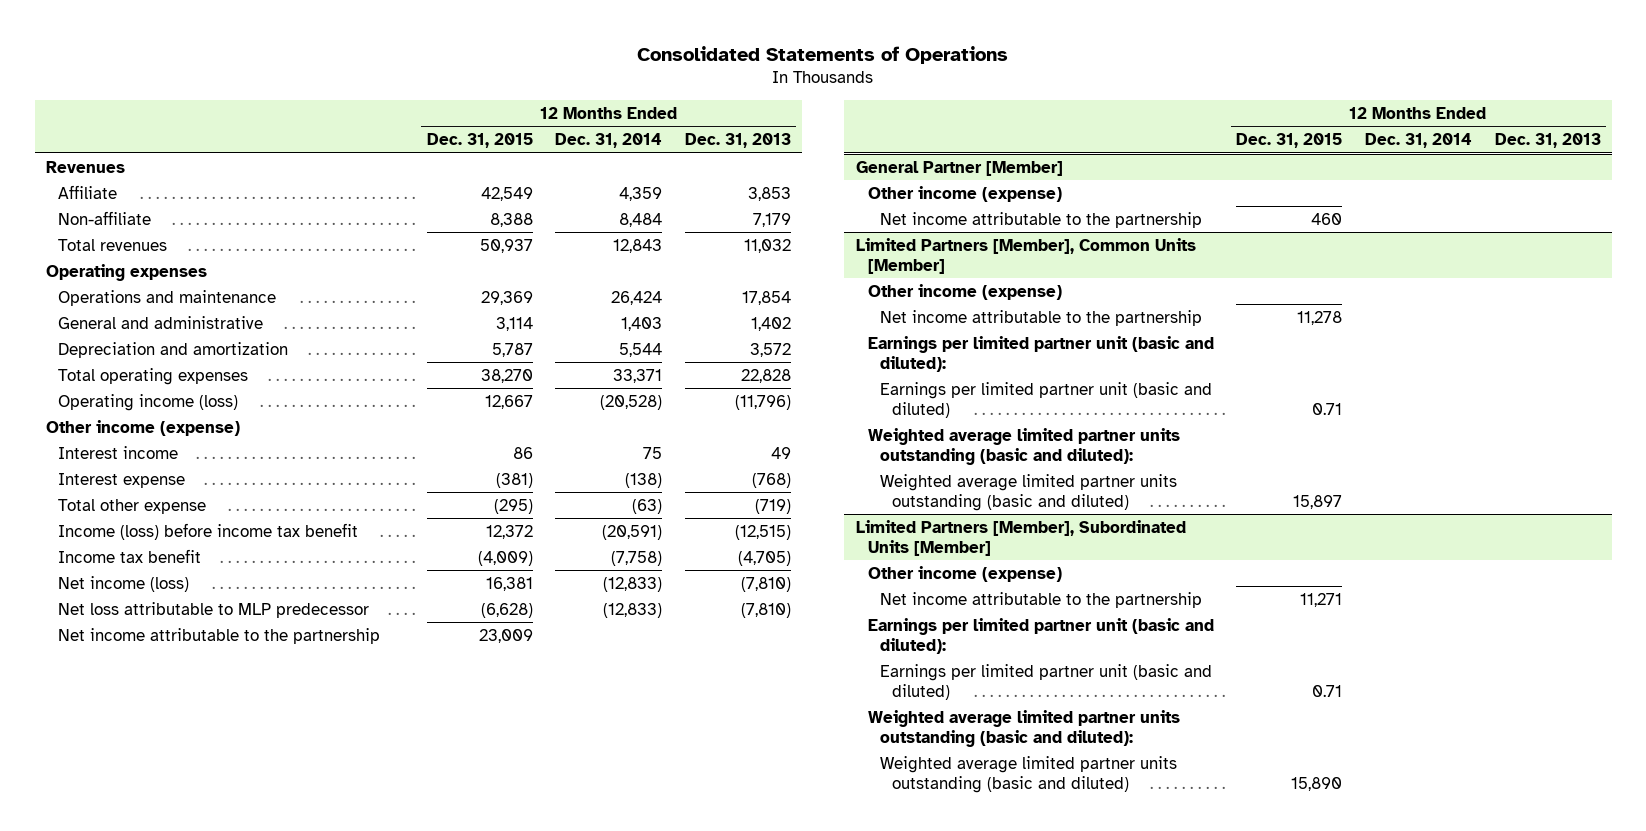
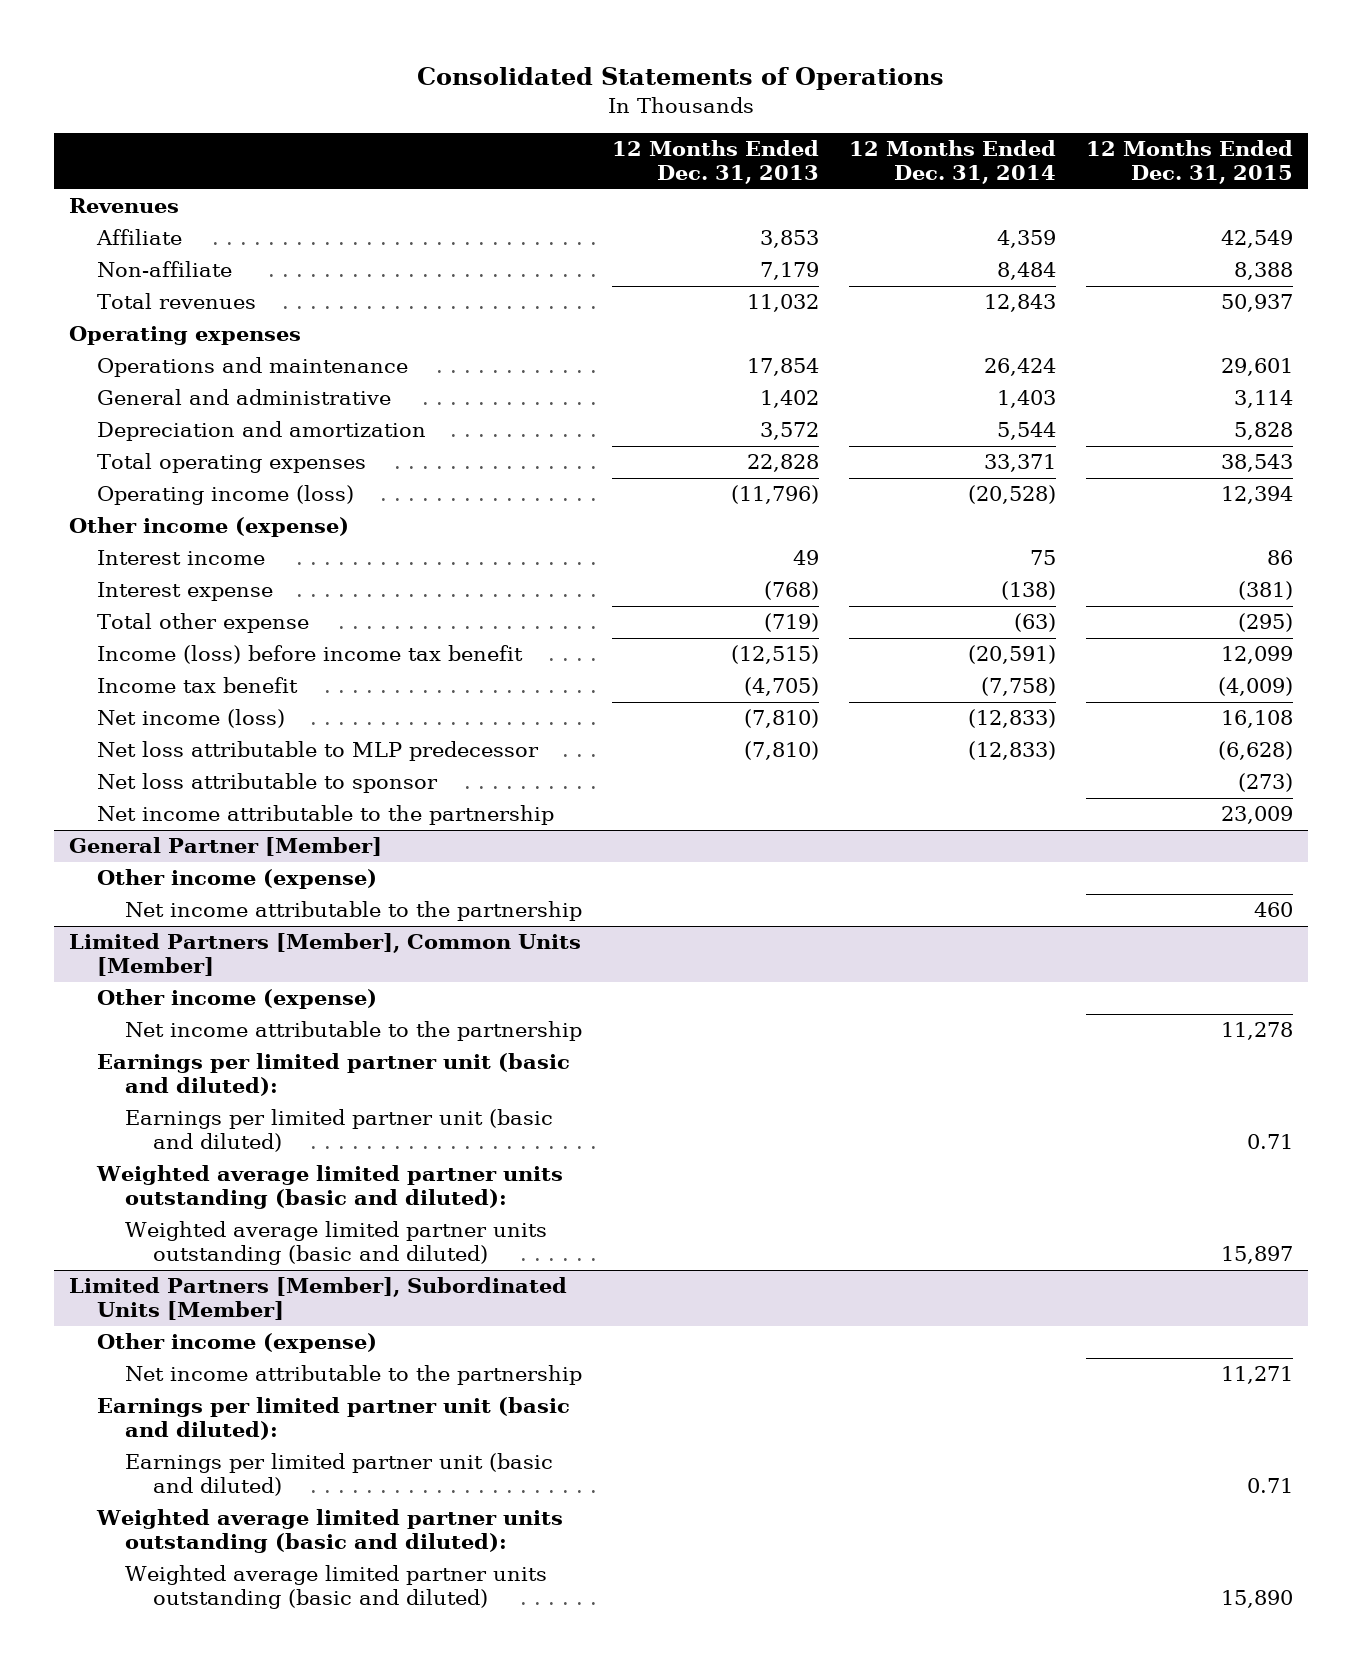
[480,290,533,305] 29,369 -> [1221,358,1294,377] 29,601
[491,342,533,357] 5,787 -> [1234,422,1294,441] 5,828
[480,368,533,383] 38,270 -> [1221,454,1294,473] 38,543
[484,394,533,409] 12,667 -> [1221,486,1294,505] 12,394
[485,524,533,539] 12,372 -> [1221,646,1294,665] 12,099
[485,576,533,591] 16,381 -> [1221,710,1294,729] 16,108
none -> [96,773,438,794] Net loss attributable to sponsor

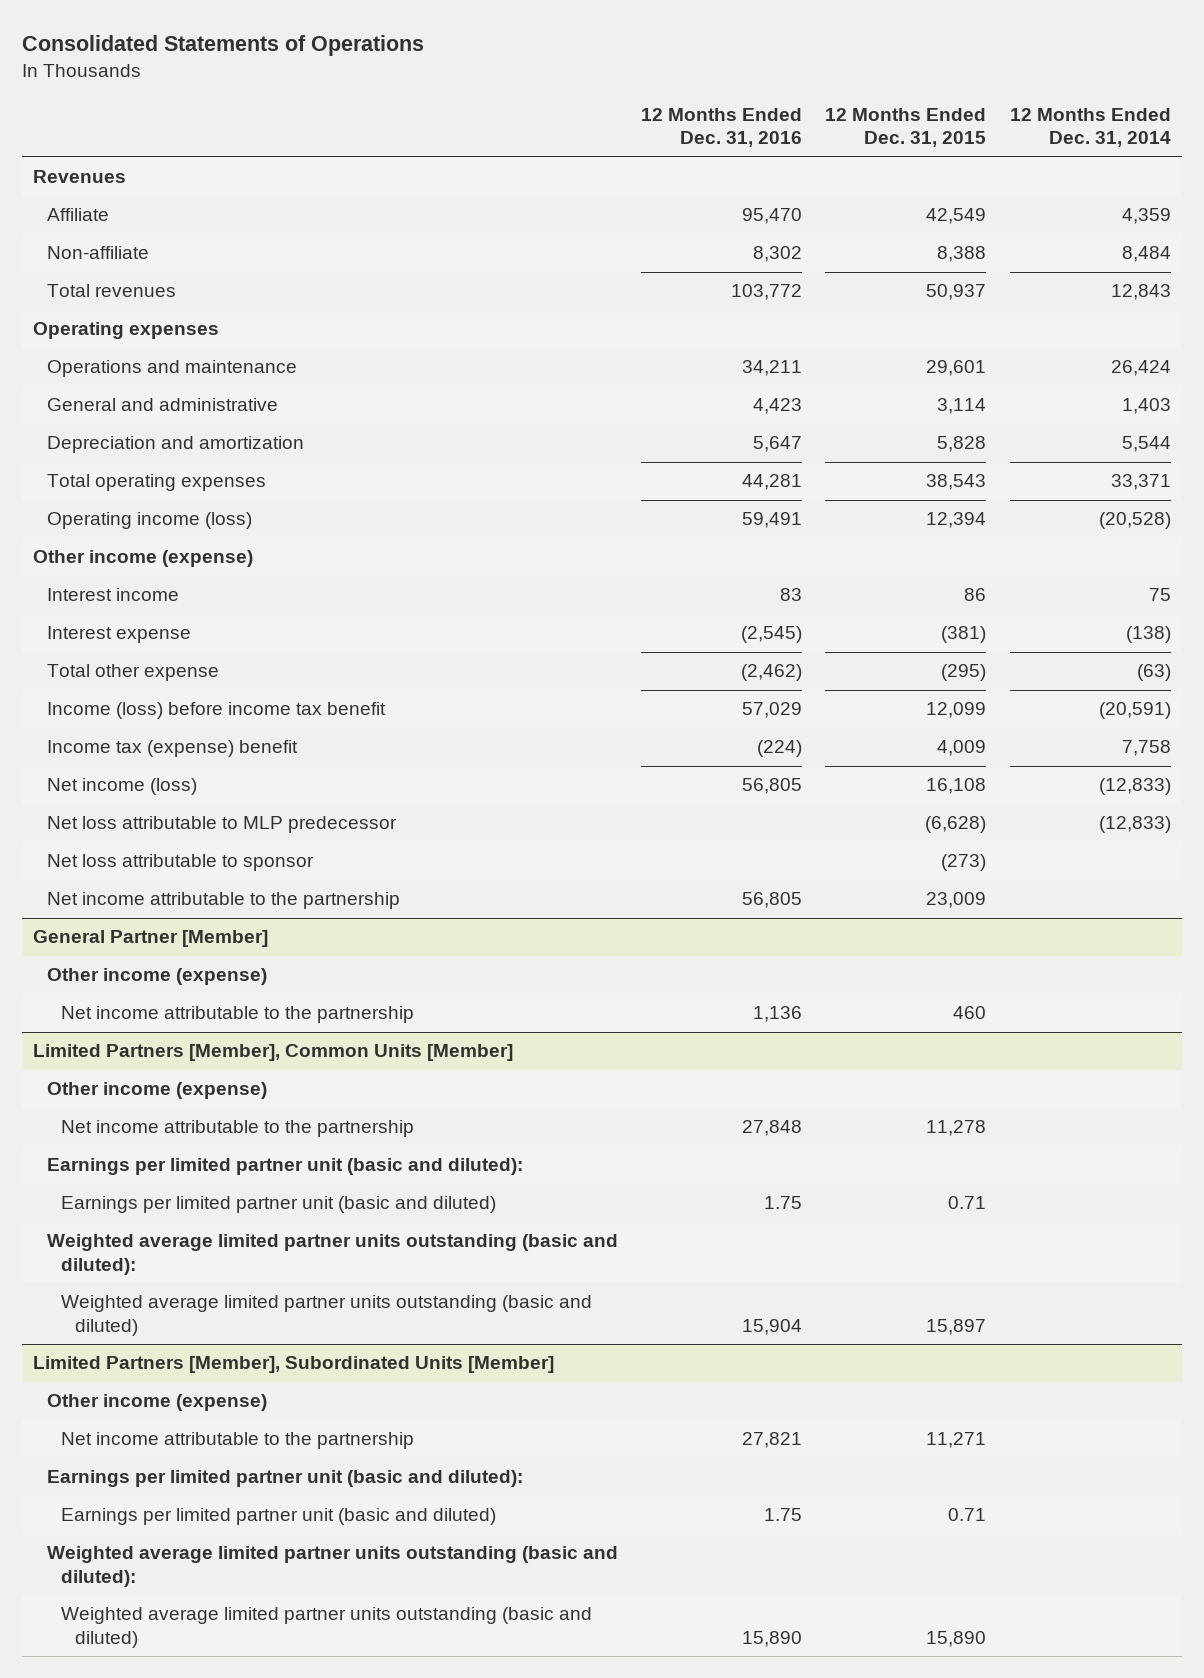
[611,140,819,185] 12 Months Ended Dec. 31, 2013 -> none
none -> [641,107,803,148] 12 Months Ended Dec. 31, 2016
[96,677,298,694] Income tax benefit -> [47,740,299,758] Income tax (expense) benefit
[981,677,1057,697] (7,758) -> [1121,740,1171,757] 7,758
[1218,677,1294,697] (4,009) -> [937,740,987,757] 4,009

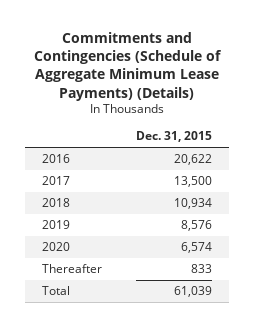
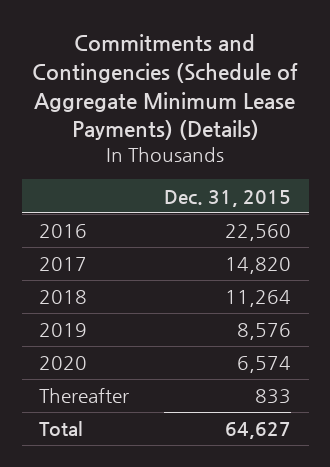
[173,154,212,166] 20,622 -> [225,224,292,242] 22,560
[173,176,212,188] 13,500 -> [225,257,292,275] 14,820
[173,198,212,210] 10,934 -> [225,290,292,308] 11,264
[173,286,212,298] 61,039 -> [225,422,292,440] 64,627

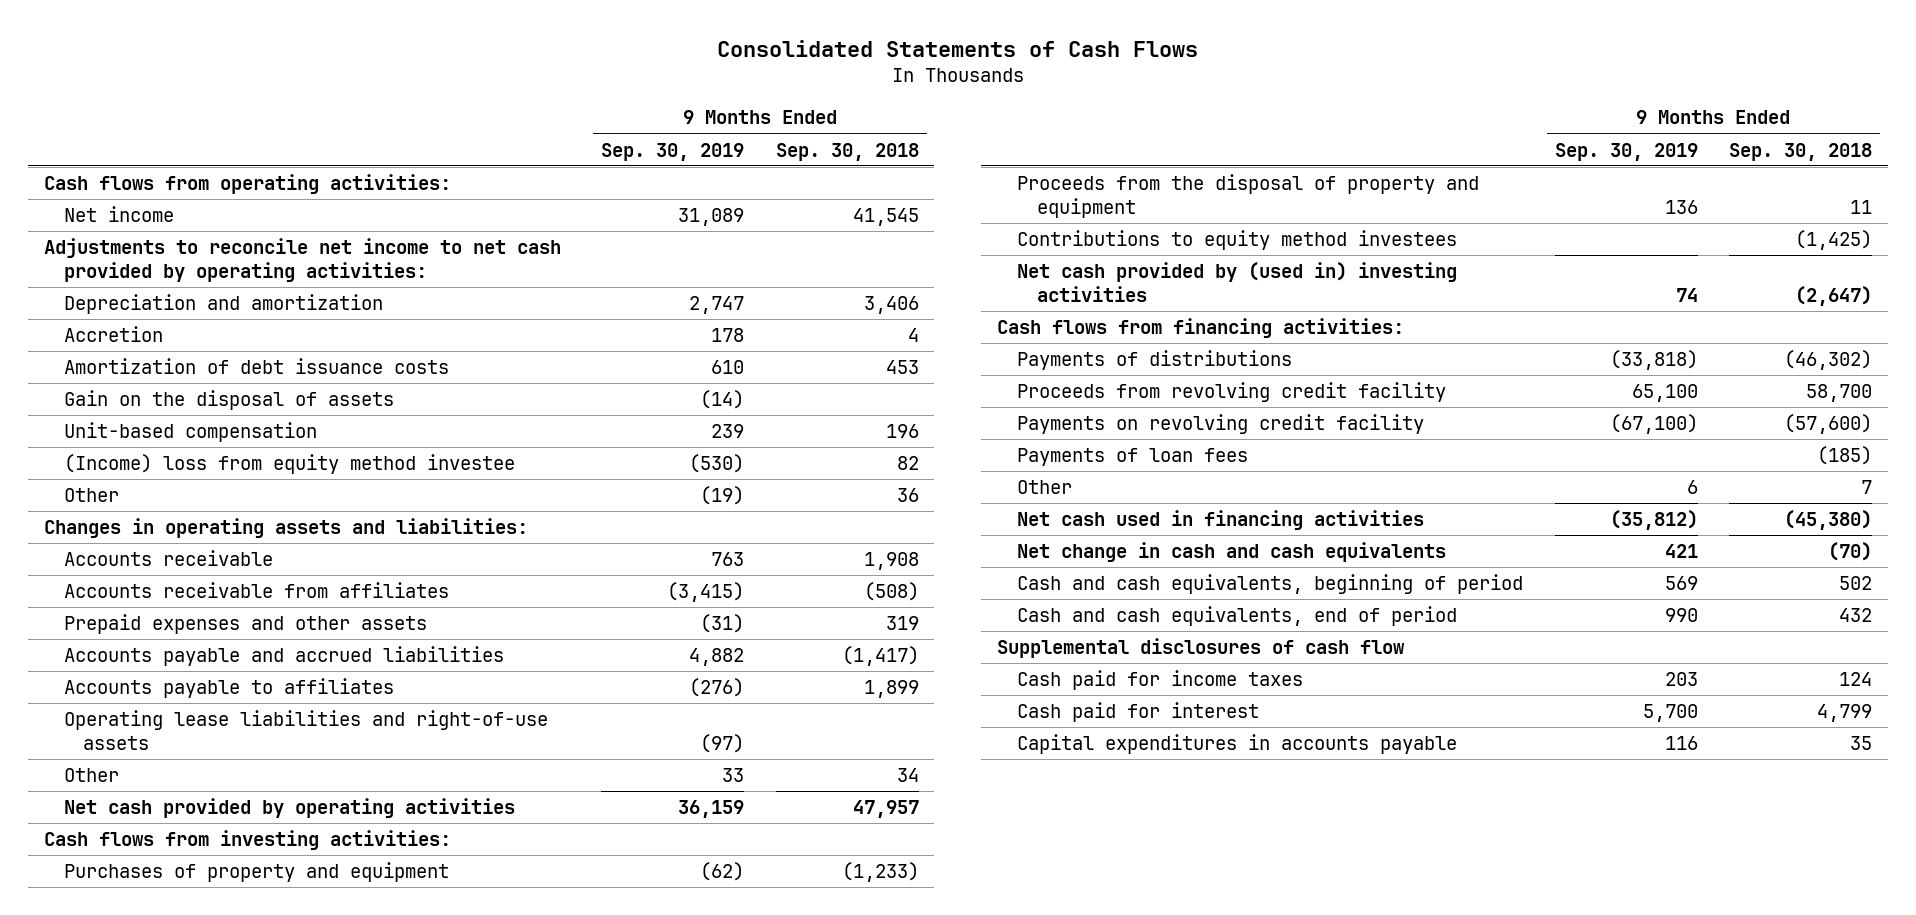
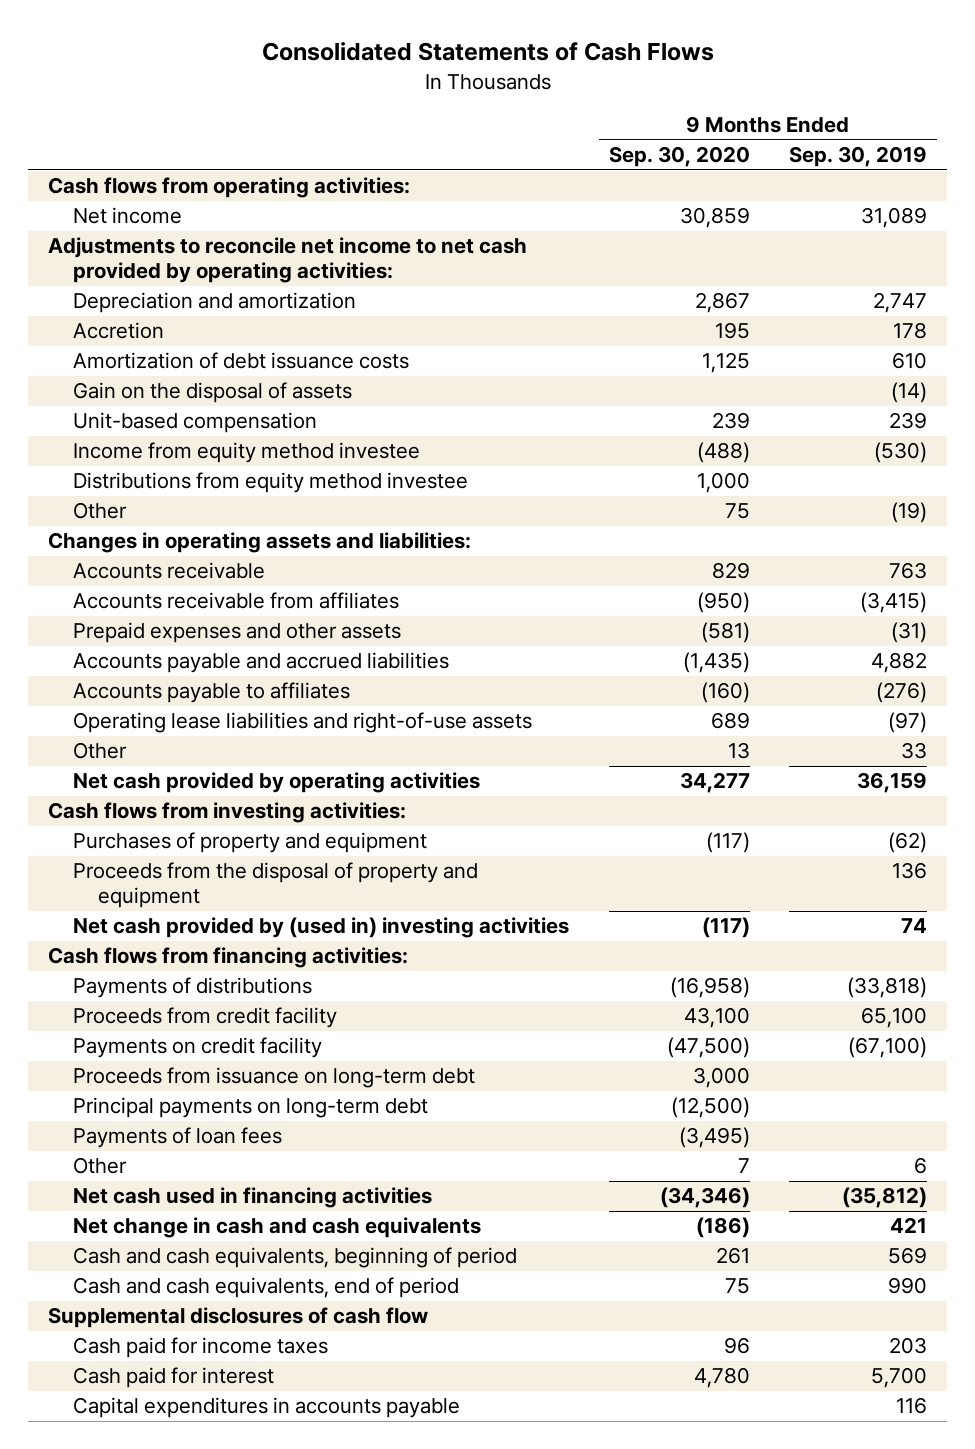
[775,142,919,161] Sep. 30, 2018 -> none
none -> [608,145,750,167] Sep. 30, 2020
[63,454,515,475] (Income) loss from equity method investee -> [72,442,420,464] Income from equity method investee
none -> [72,472,468,494] Distributions from equity method investee
[1016,230,1457,251] Contributions to equity method investees -> none
[1016,382,1446,403] Proceeds from revolving credit facility -> [72,1007,337,1029] Proceeds from credit facility
[1016,414,1424,435] Payments on revolving credit facility -> [72,1037,322,1059] Payments on credit facility
none -> [72,1067,475,1089] Proceeds from issuance on long-term debt
none -> [72,1097,428,1119] Principal payments on long-term debt

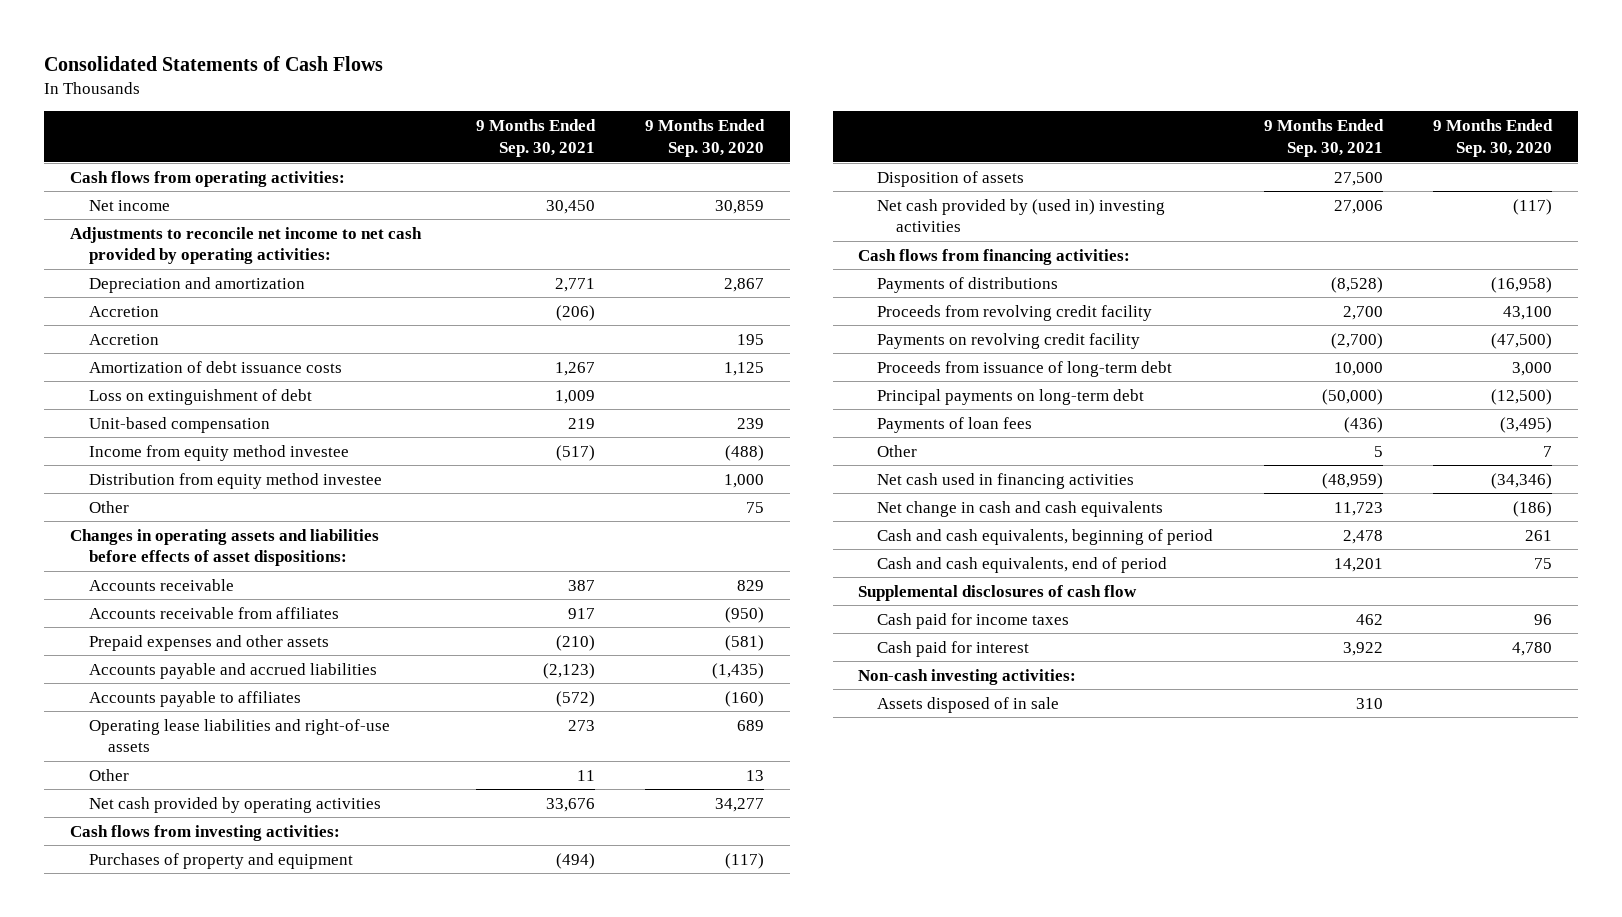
[789,145,928,167] Sep. 30, 2019 -> none
none -> [475,119,596,157] 9 Months Ended Sep. 30, 2021
none -> [88,305,159,317] Accretion
[72,382,352,404] Gain on the disposal of assets -> none
none -> [88,388,312,405] Loss on extinguishment of debt
[72,472,468,494] Distributions from equity method investee -> [88,472,382,489] Distribution from equity method investee
[47,532,471,554] Changes in operating assets and liabilities: -> [69,528,379,567] Changes in operating assets and liabilities before effects of asset dispositions:
[72,862,478,909] Proceeds from the disposal of property and equipment -> none
none -> [877,170,1025,187] Disposition of assets
[72,1007,337,1029] Proceeds from credit facility -> [877,304,1153,321] Proceeds from revolving credit facility
[72,1037,322,1059] Payments on credit facility -> [877,332,1141,349] Payments on revolving credit facility
[72,1067,475,1089] Proceeds from issuance on long-term debt -> [877,360,1173,377] Proceeds from issuance of long-term debt
[72,1397,460,1419] Capital expenditures in accounts payable -> none
none -> [857,668,1076,685] Non-cash investing activities:
none -> [877,696,1060,713] Assets disposed of in sale

